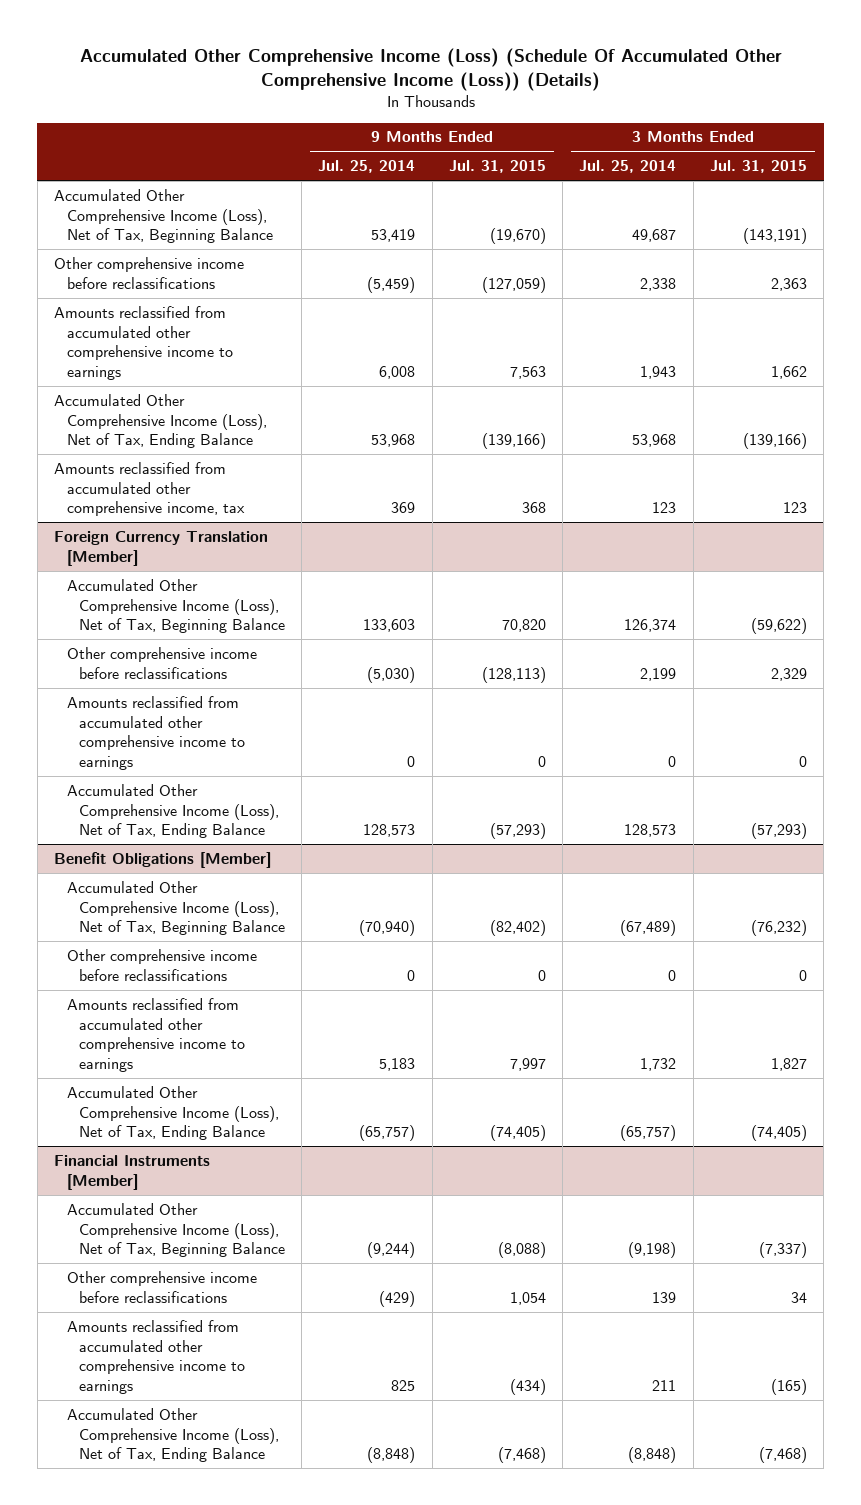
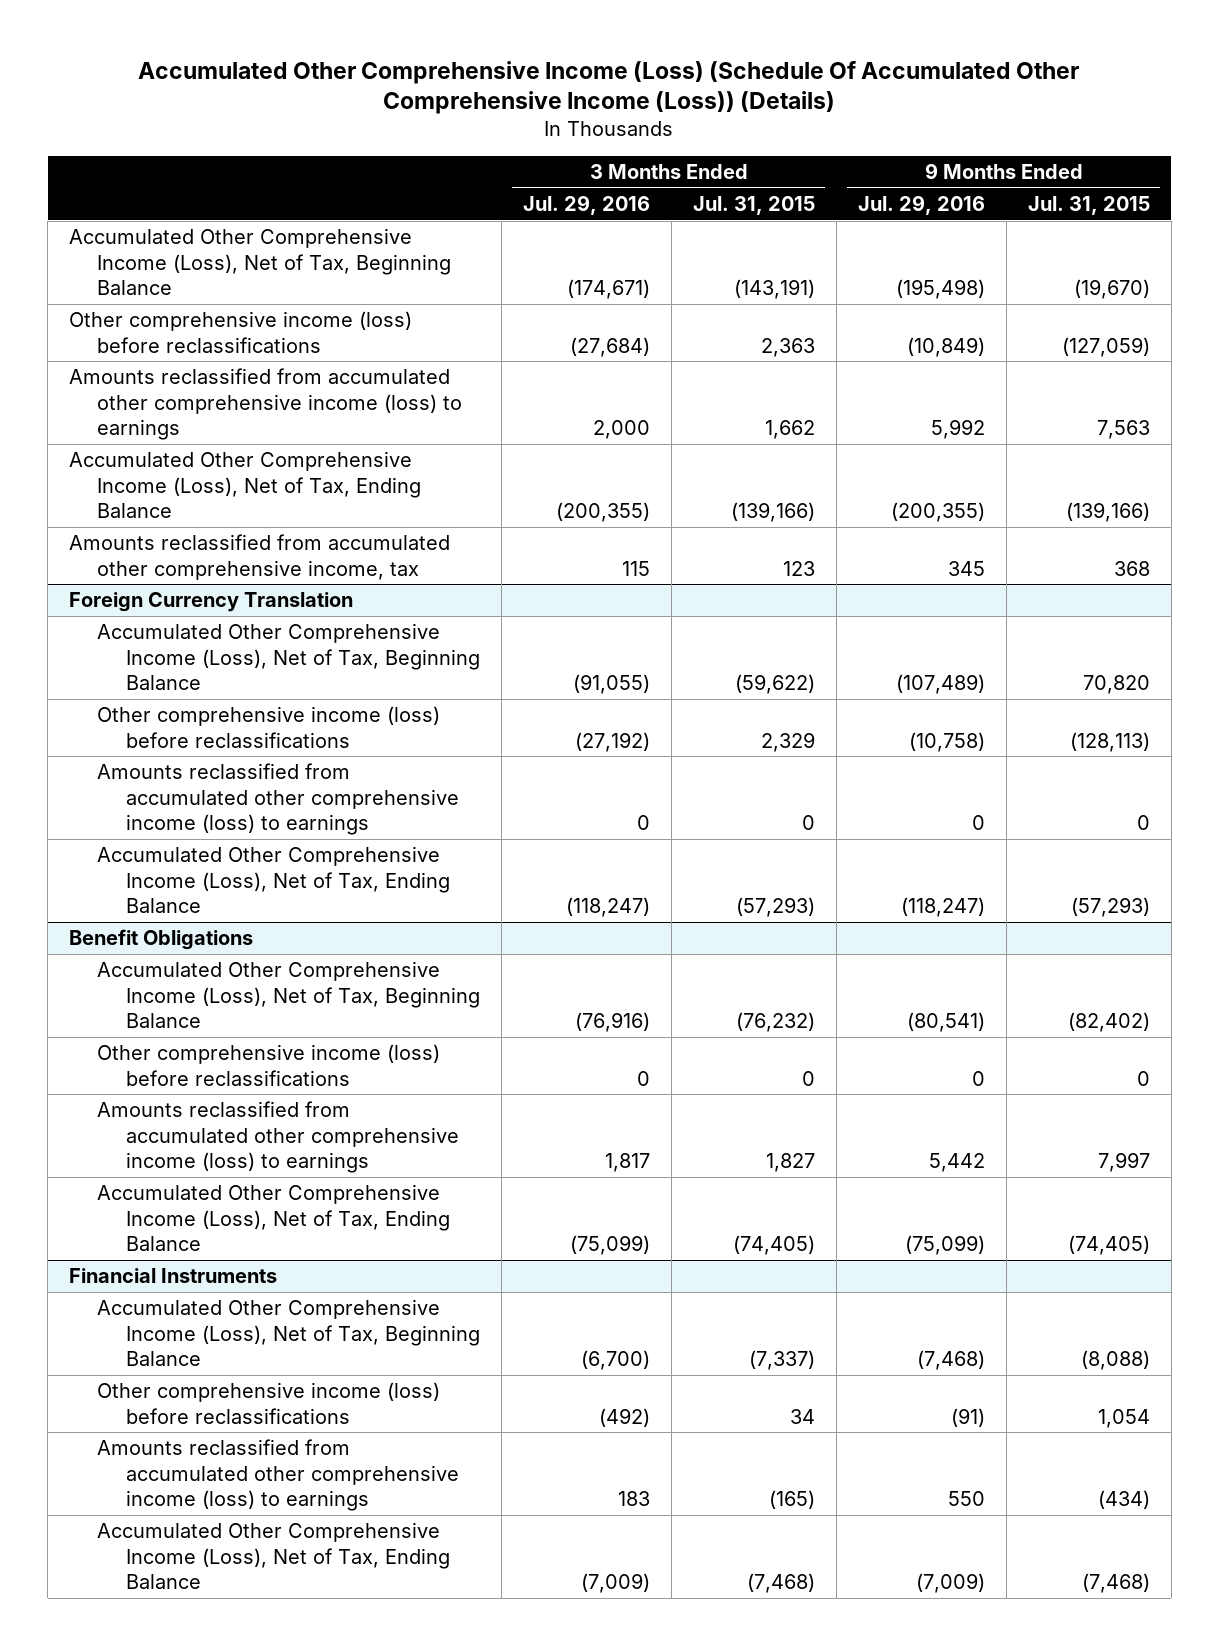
[318,160,416,174] Jul. 25, 2014 -> none
[579,160,677,174] Jul. 25, 2014 -> none
none -> [522,194,650,215] Jul. 29, 2016
none -> [857,194,985,215] Jul. 29, 2016
[54,256,245,289] Other comprehensive income before reclassifications -> [69,311,413,353] Other comprehensive income (loss) before reclassifications
[54,305,233,381] Amounts reclassified from accumulated other comprehensive income to earnings -> [69,368,463,441] Amounts reclassified from accumulated other comprehensive income (loss) to earnings
[54,530,269,566] Foreign Currency Translation [Member] -> [69,592,354,613] Foreign Currency Translation
[66,646,257,679] Other comprehensive income before reclassifications -> [97,706,441,748] Other comprehensive income (loss) before reclassifications
[66,695,245,771] Amounts reclassified from accumulated other comprehensive income to earnings -> [97,763,459,836] Amounts reclassified from accumulated other comprehensive income (loss) to earnings
[54,851,272,868] Benefit Obligations [Member] -> [69,929,254,951] Benefit Obligations
[66,948,257,981] Other comprehensive income before reclassifications -> [97,1044,441,1086] Other comprehensive income (loss) before reclassifications
[66,997,245,1073] Amounts reclassified from accumulated other comprehensive income to earnings -> [97,1101,459,1174] Amounts reclassified from accumulated other comprehensive income (loss) to earnings
[54,1154,211,1190] Financial Instruments [Member] -> [69,1268,278,1284] Financial Instruments
[66,1270,257,1303] Other comprehensive income before reclassifications -> [97,1382,441,1424] Other comprehensive income (loss) before reclassifications
[66,1319,245,1395] Amounts reclassified from accumulated other comprehensive income to earnings -> [97,1439,459,1512] Amounts reclassified from accumulated other comprehensive income (loss) to earnings

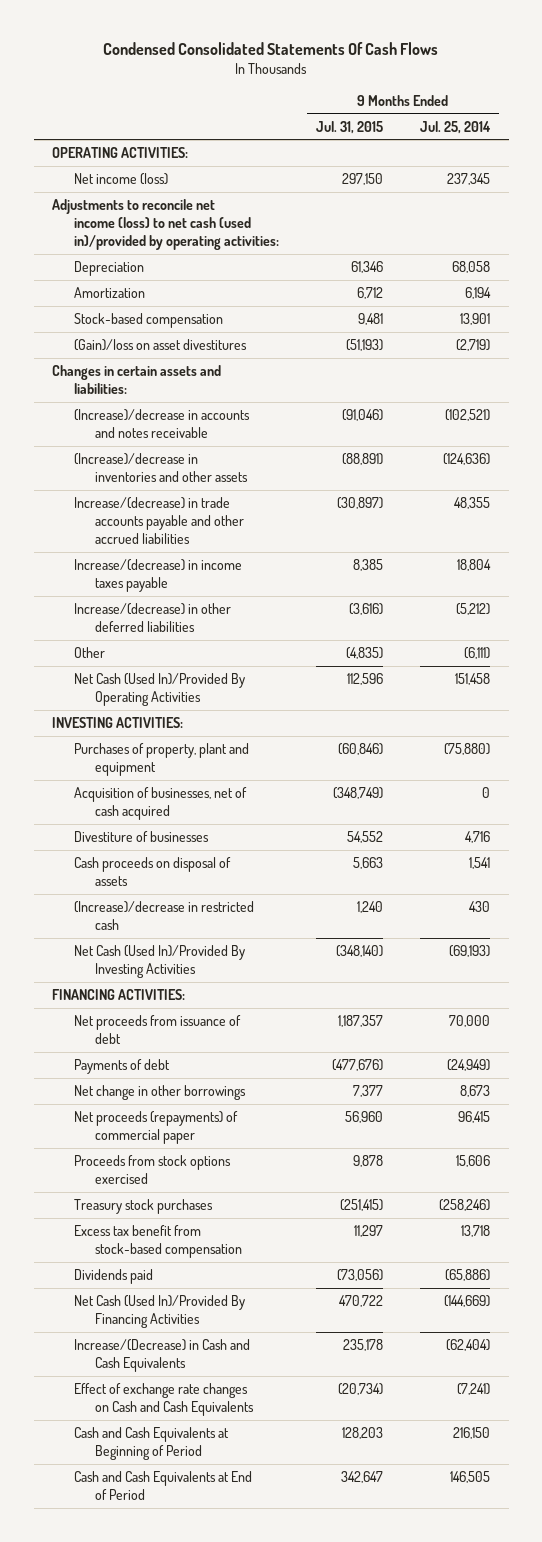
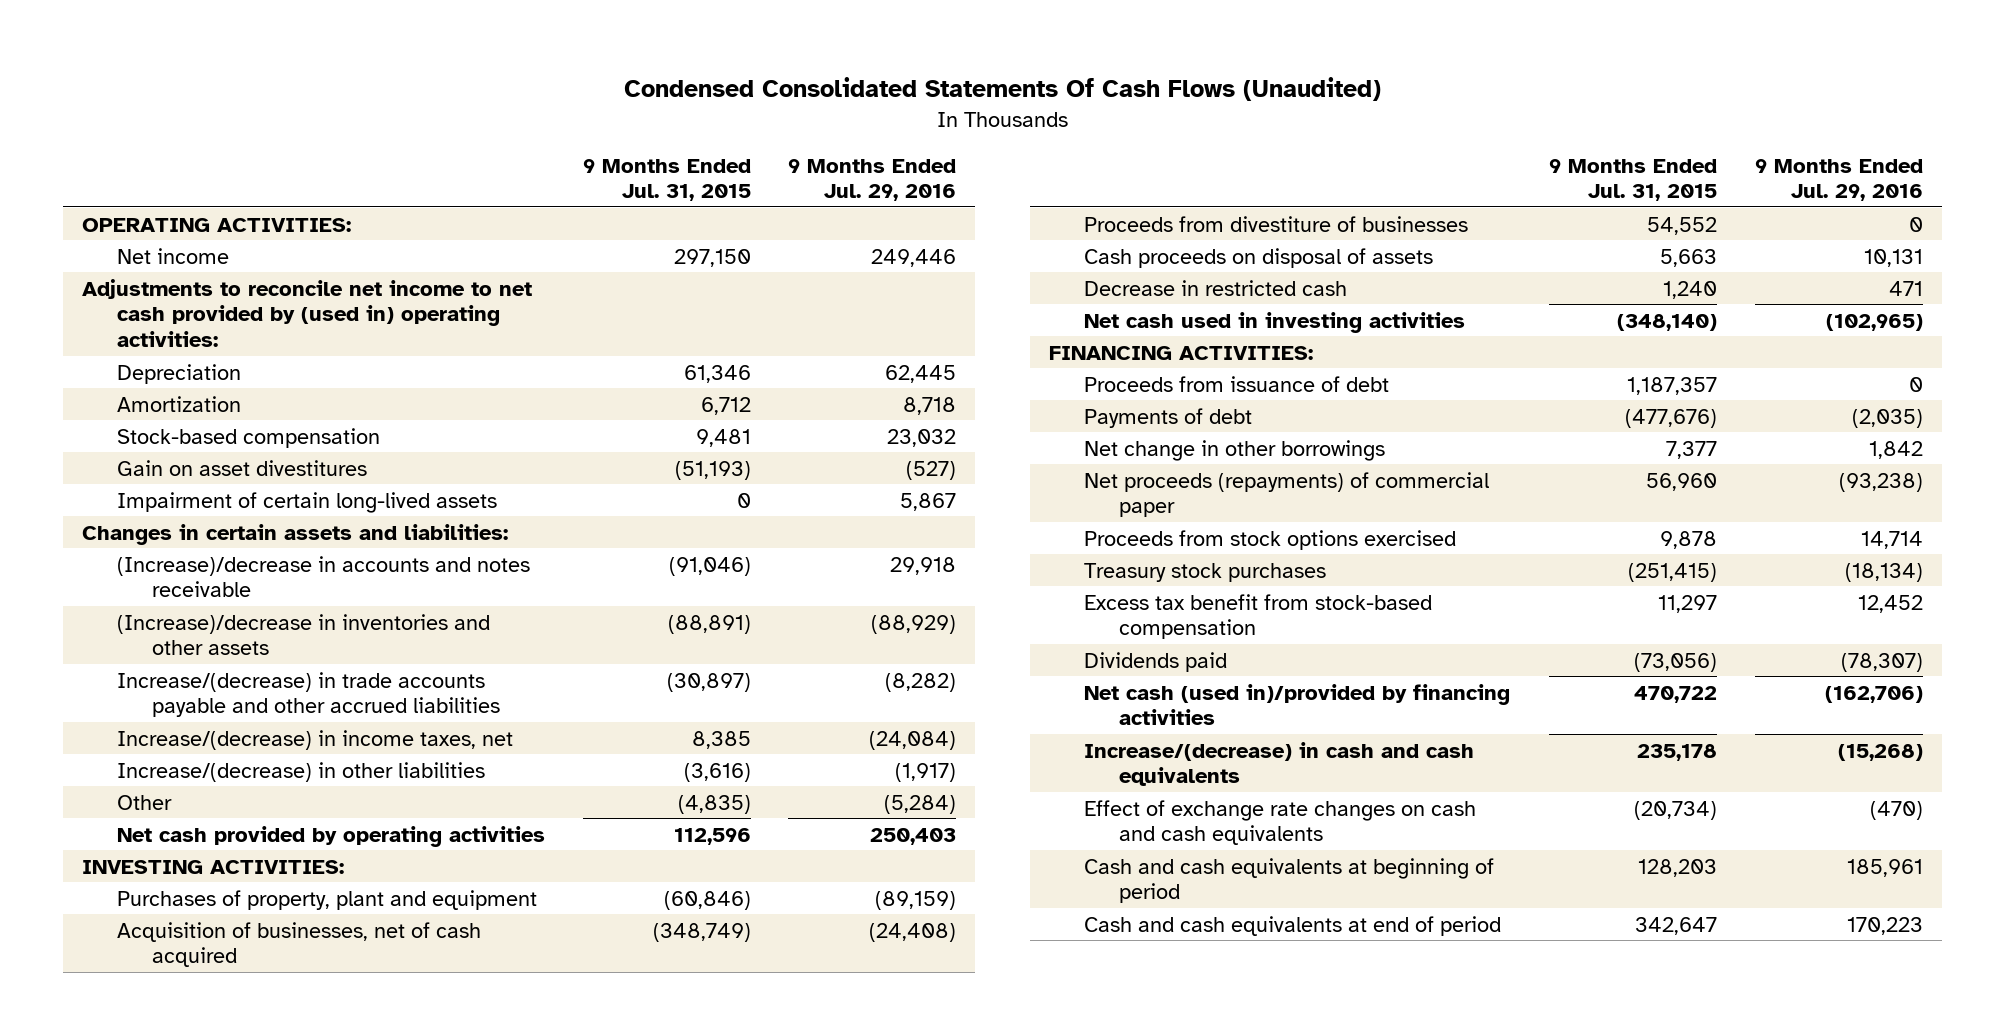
[103,42,439,56] Condensed Consolidated Statements Of Cash Flows -> [623,77,1381,102] Condensed Consolidated Statements Of Cash Flows (Unaudited)
[420,120,492,134] Jul. 25, 2014 -> none
none -> [788,158,957,202] 9 Months Ended Jul. 29, 2016
[73,172,168,185] Net income (loss) -> [116,247,229,264] Net income
[52,198,279,251] Adjustments to reconcile net income (loss) to net cash (used in)/provided by operating activities: -> [82,278,533,347] Adjustments to reconcile net income to net cash provided by (used in) operating activities:
[73,338,247,351] (Gain)/loss on asset divestitures -> [116,459,367,476] Gain on asset divestitures
none -> [116,491,497,513] Impairment of certain long-lived assets
[73,558,242,593] Increase/(decrease) in income taxes payable -> [116,729,513,750] Increase/(decrease) in income taxes, net
[73,602,231,633] Increase/(decrease) in other deferred liabilities -> [116,761,485,782] Increase/(decrease) in other liabilities
[73,672,245,707] Net Cash (Used In)/Provided By Operating Activities -> [116,825,545,847] Net cash provided by operating activities
[73,830,209,842] Divestiture of businesses -> [1083,215,1468,232] Proceeds from divestiture of businesses
[73,900,254,931] (Increase)/decrease in restricted cash -> [1083,279,1347,296] Decrease in restricted cash
[73,944,245,979] Net Cash (Used In)/Provided By Investing Activities -> [1083,311,1465,333] Net cash used in investing activities
[73,1014,241,1045] Net proceeds from issuance of debt -> [1083,375,1389,392] Proceeds from issuance of debt
[73,1294,245,1329] Net Cash (Used In)/Provided By Financing Activities -> [1083,683,1510,726] Net cash (used in)/provided by financing activities
[73,1338,250,1373] Increase/(Decrease) in Cash and Cash Equivalents -> [1083,741,1474,787] Increase/(decrease) in cash and cash equivalents
[73,1382,255,1417] Effect of exchange rate changes on Cash and Cash Equivalents -> [1083,799,1476,846] Effect of exchange rate changes on cash and cash equivalents
[73,1426,229,1461] Cash and Cash Equivalents at Beginning of Period -> [1083,857,1494,904] Cash and cash equivalents at beginning of period
[73,1470,252,1501] Cash and Cash Equivalents at End of Period -> [1083,915,1501,936] Cash and cash equivalents at end of period

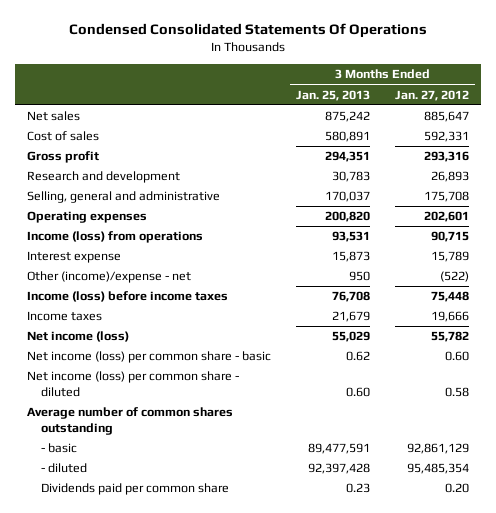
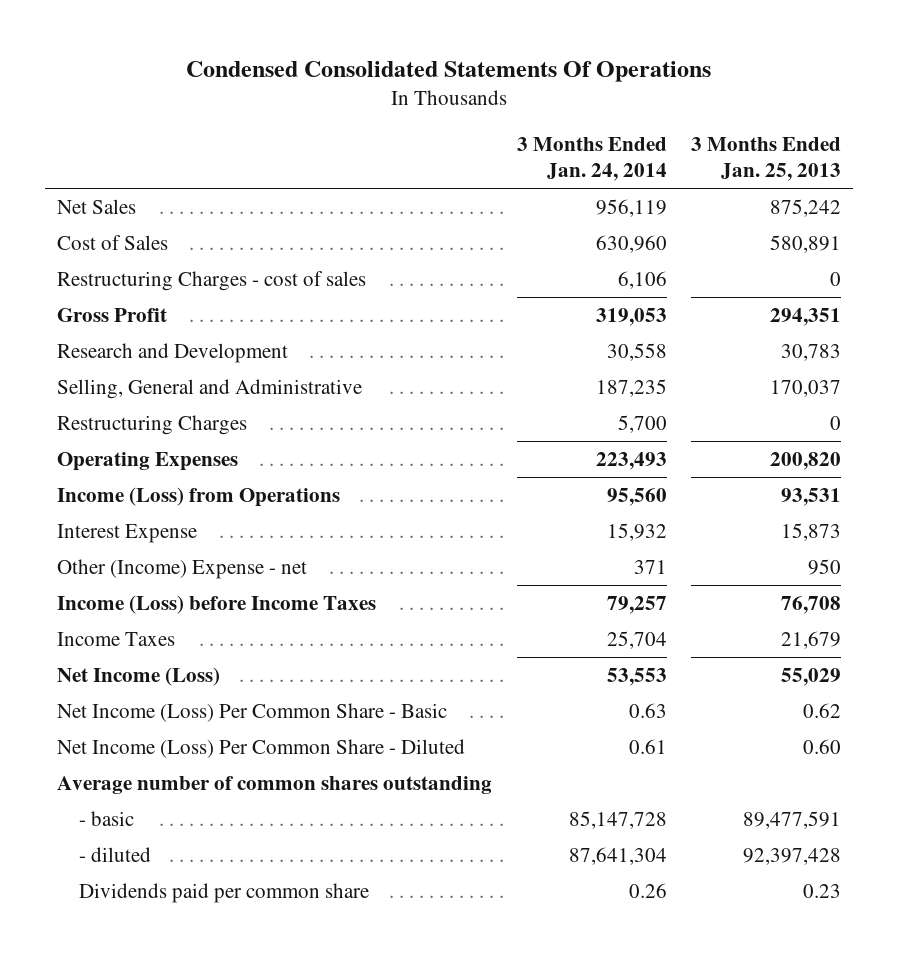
[395,89,470,101] Jan. 27, 2012 -> none
none -> [516,137,667,182] 3 Months Ended Jan. 24, 2014
[27,111,81,122] Net sales -> [57,198,137,214] Net Sales
[27,131,100,142] Cost of sales -> [57,234,169,250] Cost of Sales
none -> [57,270,367,291] Restructuring Charges - cost of sales
[27,151,100,164] Gross profit -> [57,307,168,322] Gross Profit
[27,171,181,184] Research and development -> [57,342,289,363] Research and Development
[27,191,221,204] Selling, general and administrative -> [57,378,363,399] Selling, General and Administrative
none -> [57,414,248,435] Restructuring Charges
[27,211,148,224] Operating expenses -> [57,451,239,471] Operating Expenses
[27,231,204,244] Income (loss) from operations -> [57,486,341,507] Income (Loss) from Operations
[27,251,122,264] Interest expense -> [57,523,198,543] Interest Expense
[27,271,192,284] Other (income)/expense - net -> [57,558,308,579] Other (Income) Expense - net
[27,291,229,303] Income (loss) before income taxes -> [57,594,377,614] Income (Loss) before Income Taxes
[27,311,103,322] Income taxes -> [57,631,176,646] Income Taxes
[27,331,130,343] Net income (loss) -> [57,666,221,686] Net Income (Loss)
[27,351,272,364] Net income (loss) per common share - basic -> [57,702,448,722] Net Income (Loss) Per Common Share - Basic
[27,371,240,397] Net income (loss) per common share - diluted -> [57,738,466,758] Net Income (Loss) Per Common Share - Diluted

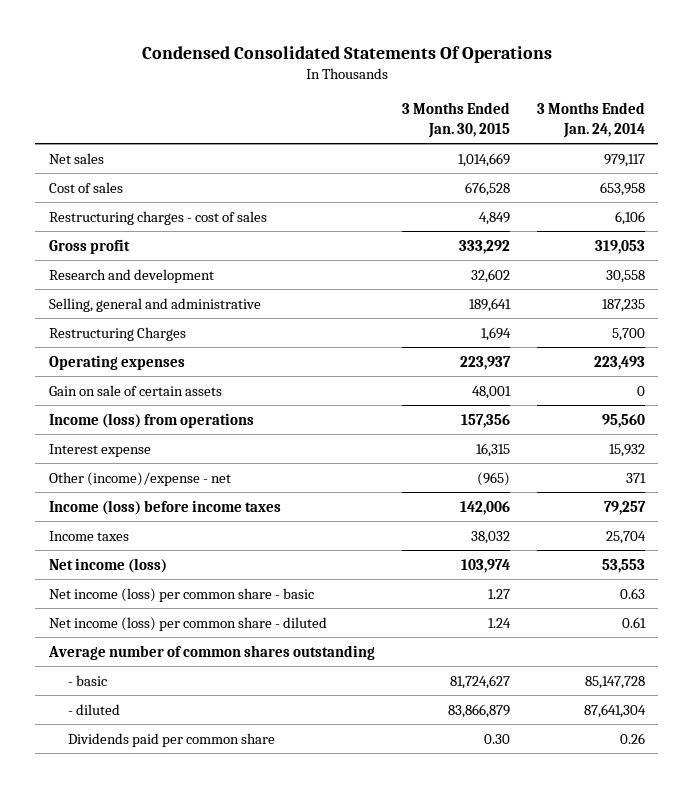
[691,137,842,182] 3 Months Ended Jan. 25, 2013 -> none
none -> [401,102,510,138] 3 Months Ended Jan. 30, 2015
[57,198,137,214] Net Sales -> [48,152,104,164] Net sales
[595,198,667,217] 956,119 -> [603,153,645,167] 979,117
[57,234,169,250] Cost of Sales -> [48,181,123,193] Cost of sales
[595,234,667,253] 630,960 -> [599,181,645,196] 653,958
[57,270,367,291] Restructuring Charges - cost of sales -> [48,210,267,225] Restructuring charges - cost of sales
[57,307,168,322] Gross Profit -> [48,238,130,254] Gross profit
[57,342,289,363] Research and Development -> [48,268,214,283] Research and development
[57,378,363,399] Selling, General and Administrative -> [48,297,261,312] Selling, general and administrative
[57,451,239,471] Operating Expenses -> [48,354,185,370] Operating expenses
none -> [48,384,222,396] Gain on sale of certain assets
[57,486,341,507] Income (Loss) from Operations -> [48,412,254,428] Income (loss) from operations
[57,523,198,543] Interest Expense -> [48,443,151,457] Interest expense
[57,558,308,579] Other (Income) Expense - net -> [48,471,231,486] Other (income)/expense - net
[57,594,377,614] Income (Loss) before Income Taxes -> [48,499,281,515] Income (loss) before income taxes
[57,631,176,646] Income Taxes -> [48,530,129,541] Income taxes
[57,666,221,686] Net Income (Loss) -> [48,557,167,573] Net income (loss)
[57,702,448,722] Net Income (Loss) Per Common Share - Basic -> [48,587,314,602] Net income (loss) per common share - basic
[57,738,466,758] Net Income (Loss) Per Common Share - Diluted -> [48,616,327,631] Net income (loss) per common share - diluted

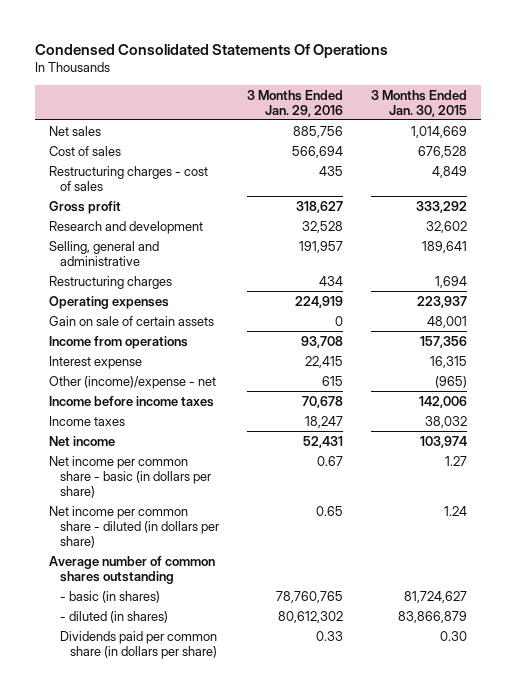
[536,102,645,138] 3 Months Ended Jan. 24, 2014 -> none
none -> [246,89,343,117] 3 Months Ended Jan. 29, 2016
[48,326,186,341] Restructuring Charges -> [48,275,172,289] Restructuring charges
[48,412,254,428] Income (loss) from operations -> [48,335,188,349] Income from operations
[48,499,281,515] Income (loss) before income taxes -> [48,395,214,407] Income before income taxes
[48,557,167,573] Net income (loss) -> [48,435,115,446] Net income
[48,587,314,602] Net income (loss) per common share - basic -> [48,455,211,498] Net income per common share - basic (in dollars per share)
[48,616,327,631] Net income (loss) per common share - diluted -> [48,505,219,548] Net income per common share - diluted (in dollars per share)
[68,674,108,686] - basic -> [59,590,160,603] - basic (in shares)
[68,703,121,715] - diluted -> [59,610,168,623] - diluted (in shares)
[68,732,276,747] Dividends paid per common share -> [59,630,218,659] Dividends paid per common share (in dollars per share)

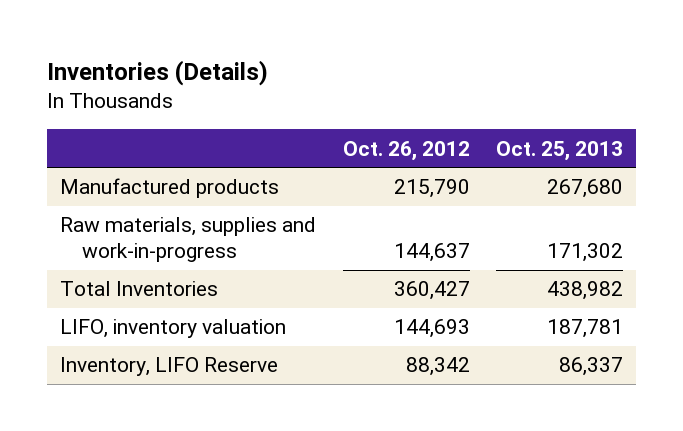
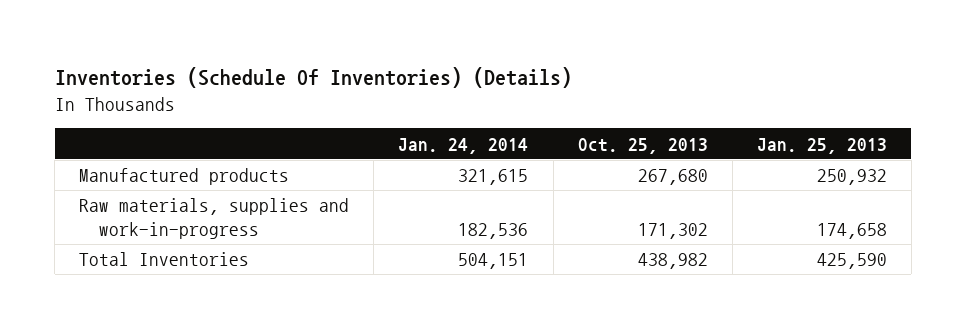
[47,59,269,86] Inventories (Details) -> [54,67,572,89] Inventories (Schedule Of Inventories) (Details)
[342,140,470,161] Oct. 26, 2012 -> none
none -> [398,137,529,154] Jan. 24, 2014
none -> [756,137,887,154] Jan. 25, 2013
[60,319,287,339] LIFO, inventory valuation -> none
[60,357,279,377] Inventory, LIFO Reserve -> none

